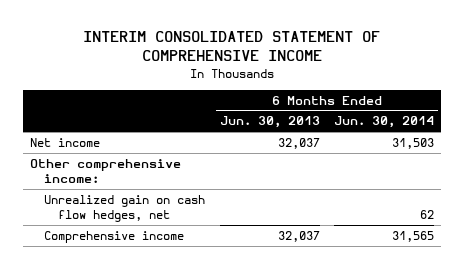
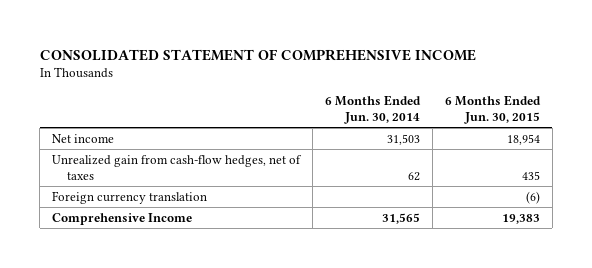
[83,31,381,62] INTERIM CONSOLIDATED STATEMENT OF COMPREHENSIVE INCOME -> [39,48,476,61] CONSOLIDATED STATEMENT OF COMPREHENSIVE INCOME
[219,116,320,129] Jun. 30, 2013 -> none
none -> [444,94,541,125] 6 Months Ended Jun. 30, 2015
[30,158,182,184] Other comprehensive income: -> none
[44,194,206,223] Unrealized gain on cash flow hedges, net -> [51,154,302,181] Unrealized gain from cash-flow hedges, net of taxes
none -> [51,190,207,204] Foreign currency translation
[44,230,185,243] Comprehensive income -> [51,212,192,225] Comprehensive Income

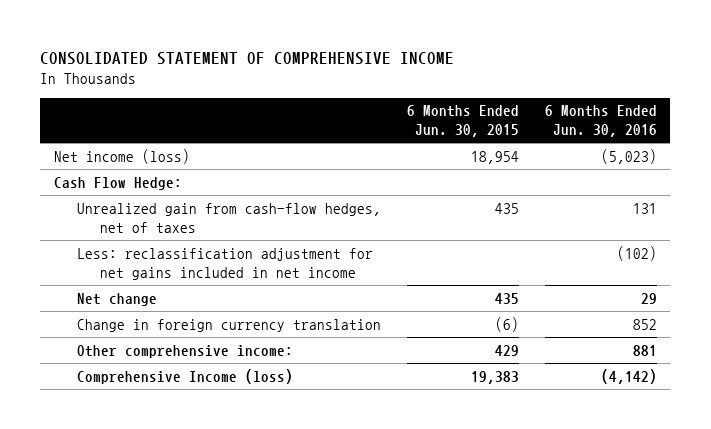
[324,94,421,125] 6 Months Ended Jun. 30, 2014 -> none
none -> [545,105,658,138] 6 Months Ended Jun. 30, 2016
[51,133,114,143] Net income -> [53,148,190,164] Net income (loss)
none -> [53,176,182,190] Cash Flow Hedge:
none -> [76,247,373,280] Less: reclassification adjustment for net gains included in net income
none -> [76,292,157,306] Net change
[51,190,207,204] Foreign currency translation -> [76,318,381,332] Change in foreign currency translation
none -> [76,344,293,358] Other comprehensive income:
[51,212,192,225] Comprehensive Income -> [76,368,293,384] Comprehensive Income (loss)

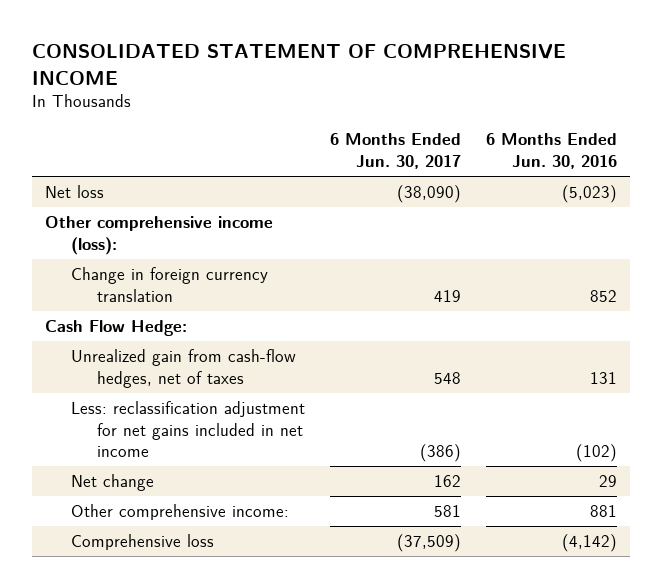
[406,105,519,138] 6 Months Ended Jun. 30, 2015 -> none
none -> [330,133,462,169] 6 Months Ended Jun. 30, 2017
[53,148,190,164] Net income (loss) -> [44,185,104,199] Net loss
none -> [44,216,273,255] Other comprehensive income (loss):
[76,318,381,332] Change in foreign currency translation -> [70,267,268,302] Change in foreign currency translation
[76,368,293,384] Comprehensive Income (loss) -> [70,534,214,551] Comprehensive loss

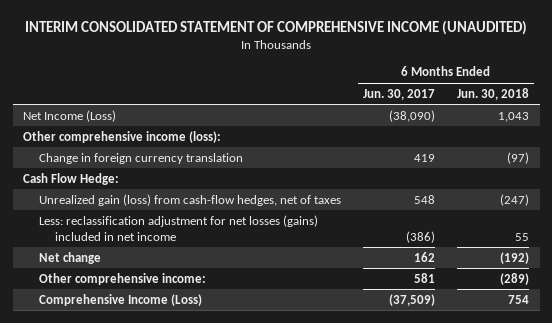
[32,44,567,85] CONSOLIDATED STATEMENT OF COMPREHENSIVE INCOME -> [25,20,528,36] INTERIM CONSOLIDATED STATEMENT OF COMPREHENSIVE INCOME (UNAUDITED)
[486,133,618,169] 6 Months Ended Jun. 30, 2016 -> none
none -> [456,87,529,100] Jun. 30, 2018
[44,185,104,199] Net loss -> [23,109,117,122] Net Income (Loss)
[70,349,296,388] Unrealized gain from cash-flow hedges, net of taxes -> [39,193,342,206] Unrealized gain (loss) from cash-flow hedges, net of taxes
[70,401,305,458] Less: reclassification adjustment for net gains included in net income -> [39,214,319,241] Less: reclassification adjustment for net losses (gains) included in net income
[70,534,214,551] Comprehensive loss -> [39,293,203,306] Comprehensive Income (Loss)

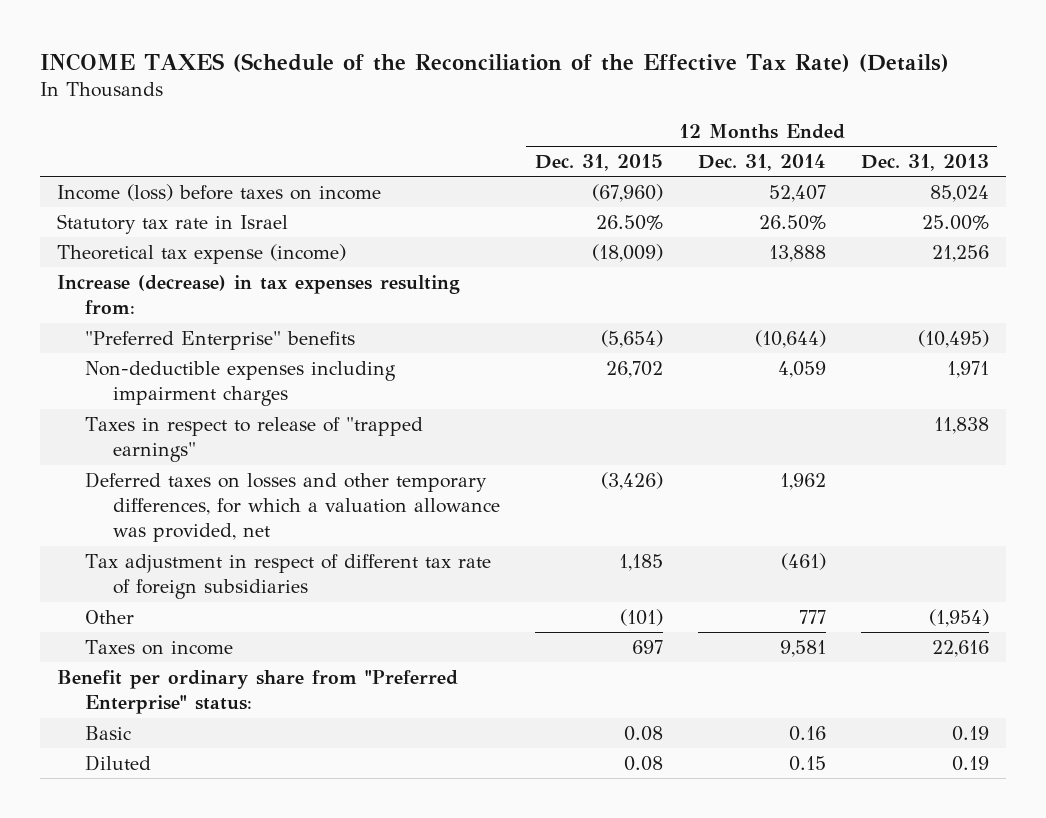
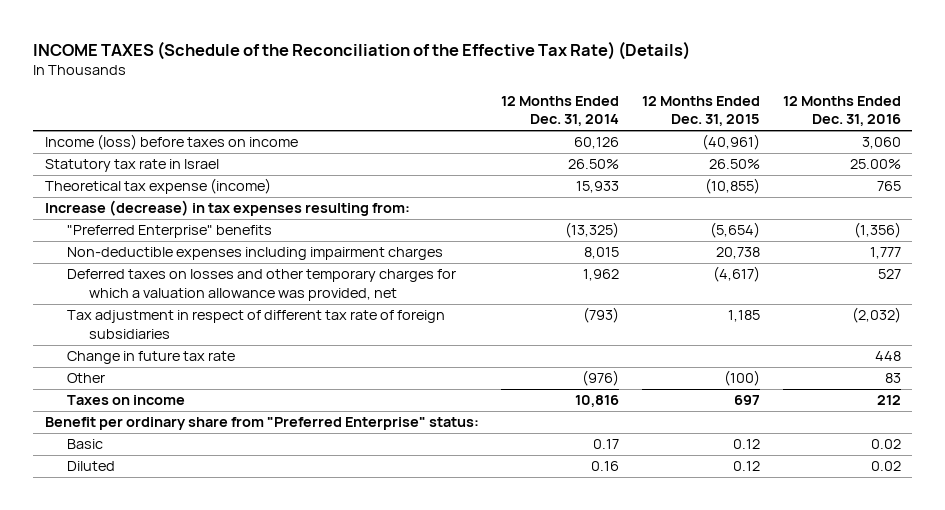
[860,153,989,171] Dec. 31, 2013 -> none
none -> [782,96,901,127] 12 Months Ended Dec. 31, 2016
[591,183,663,202] (67,960) -> [701,134,760,151] (40,961)
[768,184,826,202] 52,407 -> [574,137,620,150] 60,126
[591,243,663,262] (18,009) -> [704,178,760,195] (10,855)
[768,244,826,262] 13,888 -> [576,181,620,194] 15,933
[85,416,424,463] Taxes in respect to release of "trapped earnings" -> none
[754,329,826,348] (10,644) -> [565,222,620,239] (13,325)
[605,360,663,378] 26,702 -> [715,247,760,260] 20,738
[777,360,826,378] 4,059 -> [584,247,620,260] 8,015
[85,471,501,543] Deferred taxes on losses and other temporary differences, for which a valuation allowance was provided, net -> [66,269,456,301] Deferred taxes on losses and other temporary charges for which a valuation allowance was provided, net
[600,471,663,490] (3,426) -> [712,266,760,283] (4,617)
[780,552,826,570] (461) -> [583,307,620,324] (793)
none -> [66,351,235,365] Change in future tax rate
[619,608,663,626] (101) -> [723,370,760,387] (100)
[798,609,826,624] 777 -> [582,370,620,387] (976)
[779,639,826,657] 9,581 -> [575,395,620,408] 10,816
[623,725,663,741] 0.08 -> [732,439,760,450] 0.12
[788,725,826,741] 0.16 -> [593,439,620,450] 0.17
[623,755,663,771] 0.08 -> [732,461,760,472] 0.12
[788,755,826,771] 0.15 -> [591,461,620,472] 0.16

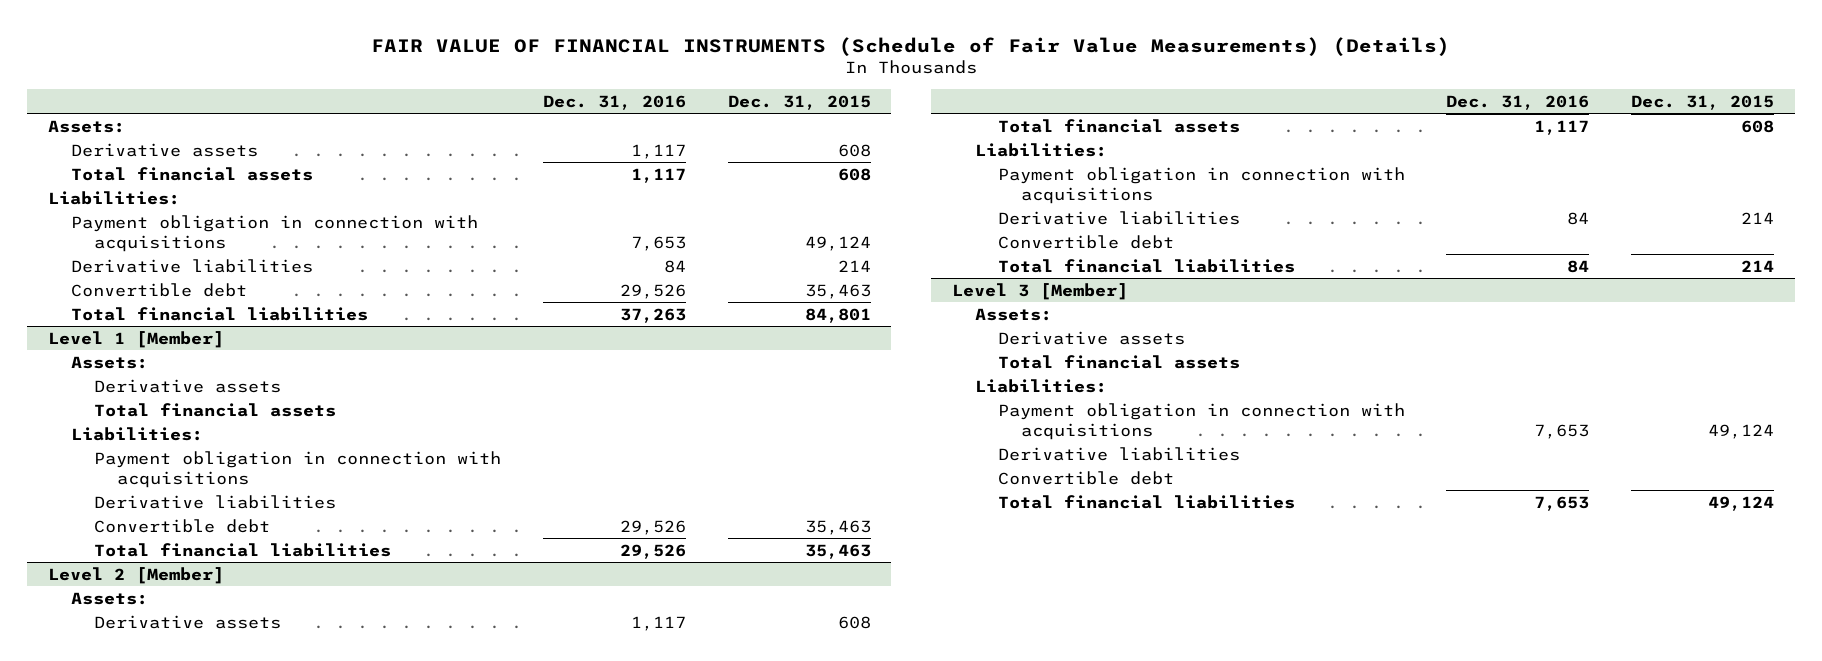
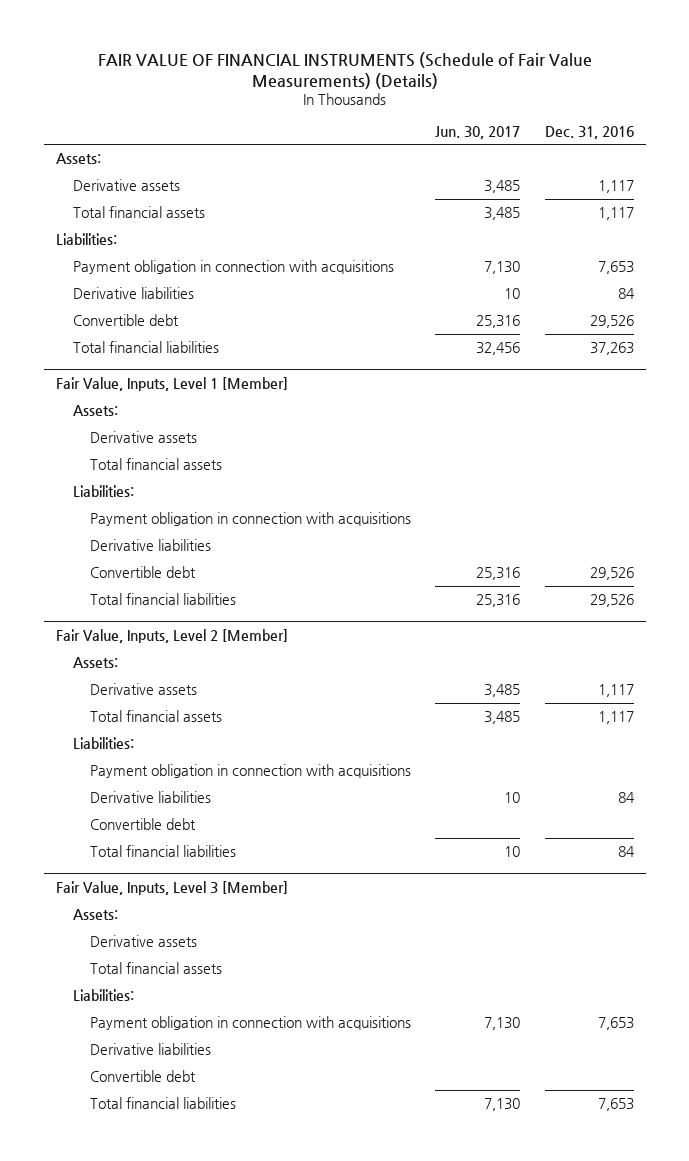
[727,94,871,110] Dec. 31, 2015 -> none
none -> [435,125,521,139] Jun. 30, 2017
[48,330,225,348] Level 1 [Member] -> [55,376,288,391] Fair Value, Inputs, Level 1 [Member]
[48,566,225,584] Level 2 [Member] -> [55,628,288,643] Fair Value, Inputs, Level 2 [Member]
[951,282,1128,300] Level 3 [Member] -> [55,880,288,895] Fair Value, Inputs, Level 3 [Member]

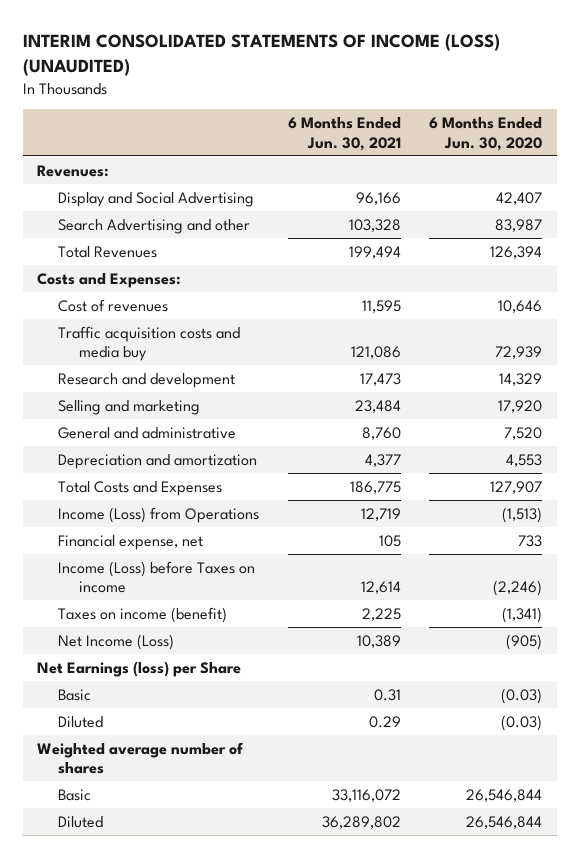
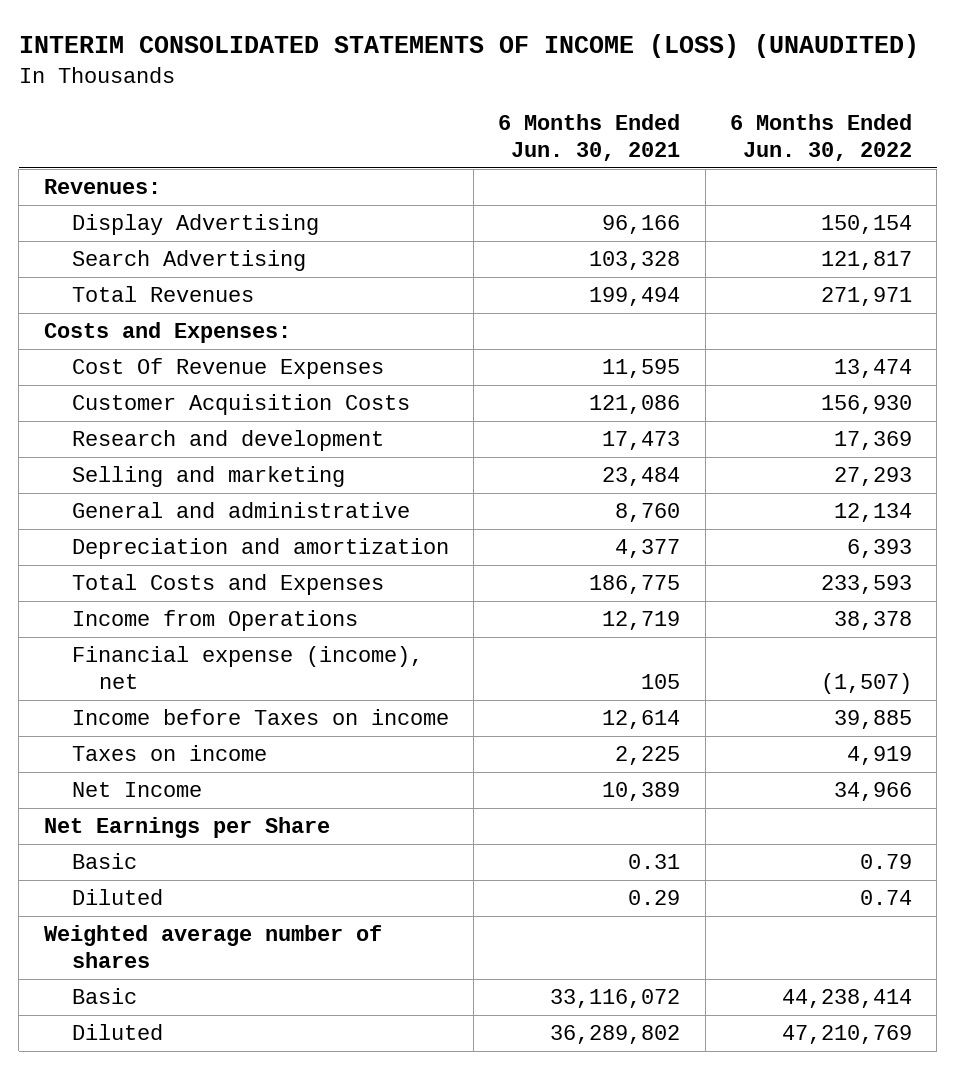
[429,117,543,151] 6 Months Ended Jun. 30, 2020 -> none
none -> [729,114,912,161] 6 Months Ended Jun. 30, 2022
[58,191,255,207] Display and Social Advertising -> [71,214,319,236] Display Advertising
[58,218,251,234] Search Advertising and other -> [71,250,306,272] Search Advertising
[58,298,169,312] Cost of revenues -> [71,358,384,380] Cost Of Revenue Expenses
[58,325,241,362] Traffic acquisition costs and media buy -> [71,394,410,416] Customer Acquisition Costs
[58,506,260,523] Income (Loss) from Operations -> [71,610,358,632] Income from Operations
[58,534,204,550] Financial expense, net -> [71,646,423,690] Financial expense (income), net
[58,560,256,594] Income (Loss) before Taxes on income -> [71,709,449,726] Income before Taxes on income
[58,606,228,623] Taxes on income (benefit) -> [71,745,267,762] Taxes on income
[58,633,175,650] Net Income (Loss) -> [71,782,202,798] Net Income
[37,660,242,677] Net Earnings (loss) per Share -> [43,817,330,839] Net Earnings per Share

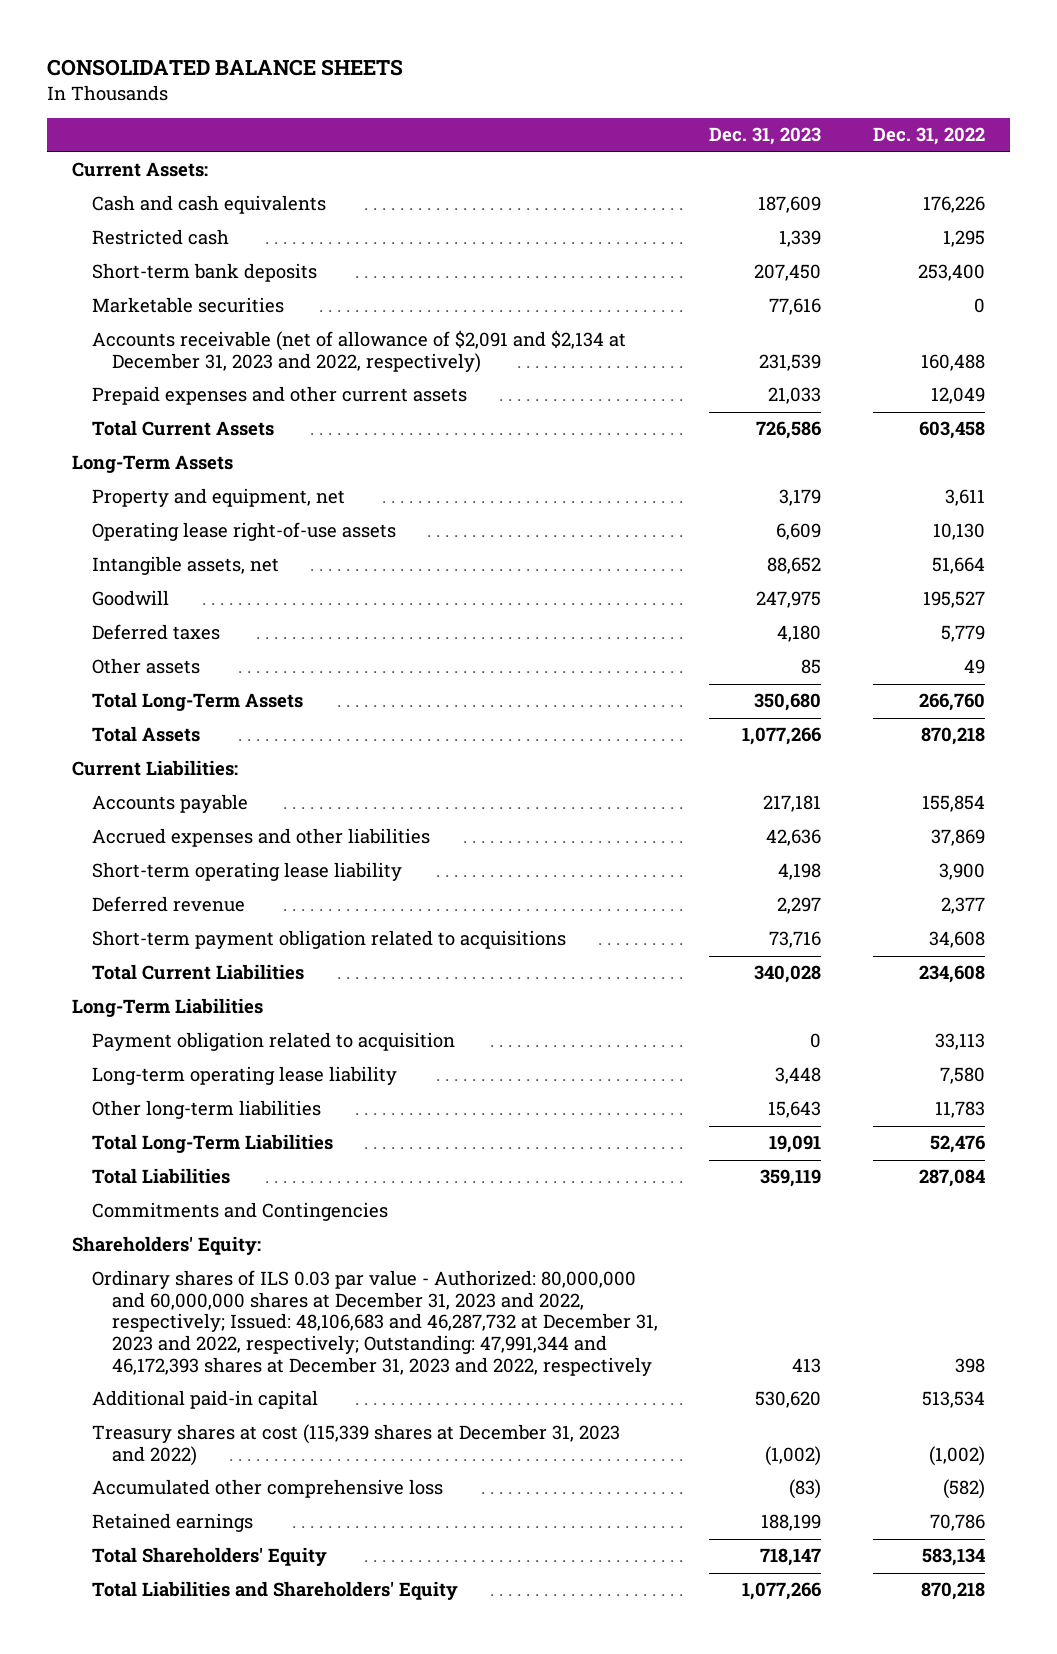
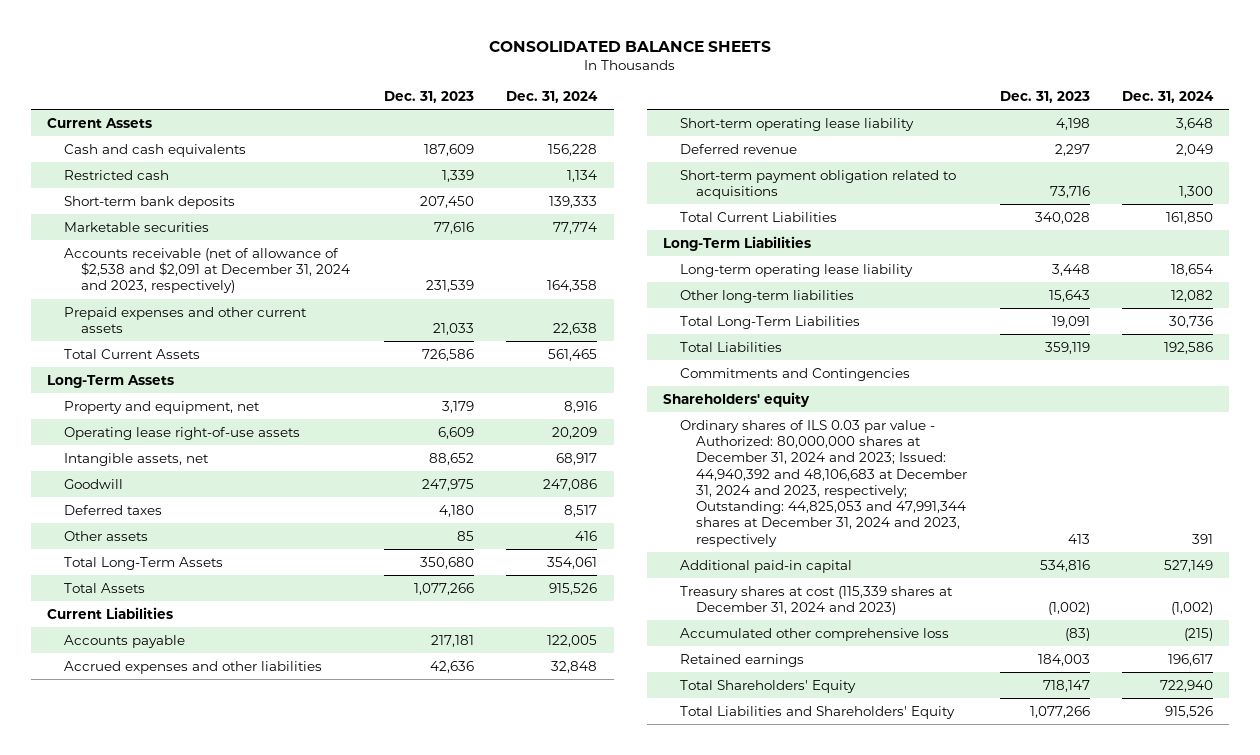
[872,127,985,146] Dec. 31, 2022 -> none
none -> [506,90,599,103] Dec. 31, 2024
[72,162,209,178] Current Assets: -> [47,117,153,128] Current Assets
[91,330,626,373] Accounts receivable (net of allowance of $2,091 and $2,134 at December 31, 2023 and 2022, respectively) -> [64,247,350,294] Accounts receivable (net of allowance of $2,538 and $2,091 at December 31, 2024 and 2023, respectively)
[72,760,239,777] Current Liabilities: -> [47,606,174,619] Current Liabilities
[91,1032,455,1052] Payment obligation related to acquisition -> none
[72,1236,262,1256] Shareholders' Equity: -> [663,391,811,407] Shareholders' equity
[91,1270,658,1376] Ordinary shares of ILS 0.03 par value - Authorized: 80,000,000 and 60,000,000 shares at December 31, 2023 and 2022, respectively; Issued: 48,106,683 and 46,287,732 at December 31, 2023 and 2022, respectively; Outstanding: 47,991,344 and 46,172,393 shares at December 31, 2023 and 2022, respectively -> [679,419,968,547] Ordinary shares of ILS 0.03 par value - Authorized: 80,000,000 shares at December 31, 2024 and 2023; Issued: 44,940,392 and 48,106,683 at December 31, 2024 and 2023, respectively; Outstanding: 44,825,053 and 47,991,344 shares at December 31, 2024 and 2023, respectively
[755,1391,822,1409] 530,620 -> [1039,559,1090,572] 534,816
[91,1424,620,1466] Treasury shares at cost (115,339 shares at December 31, 2023 and 2022) -> [679,585,953,615] Treasury shares at cost (115,339 shares at December 31, 2024 and 2023)
[761,1514,822,1532] 188,199 -> [1037,653,1090,666] 184,003

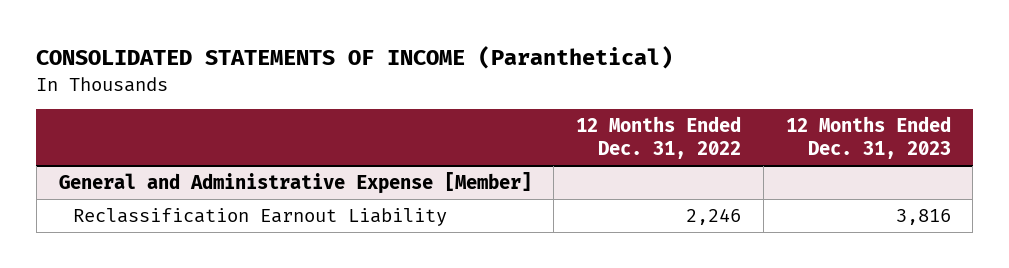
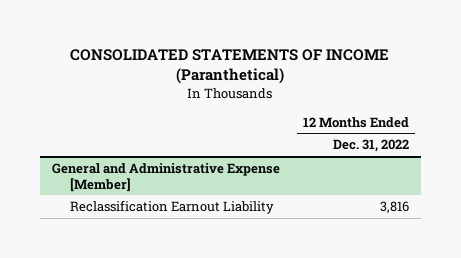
[785,116,951,160] 12 Months Ended Dec. 31, 2023 -> none
[686,207,742,225] 2,246 -> [380,201,410,214] 3,816

